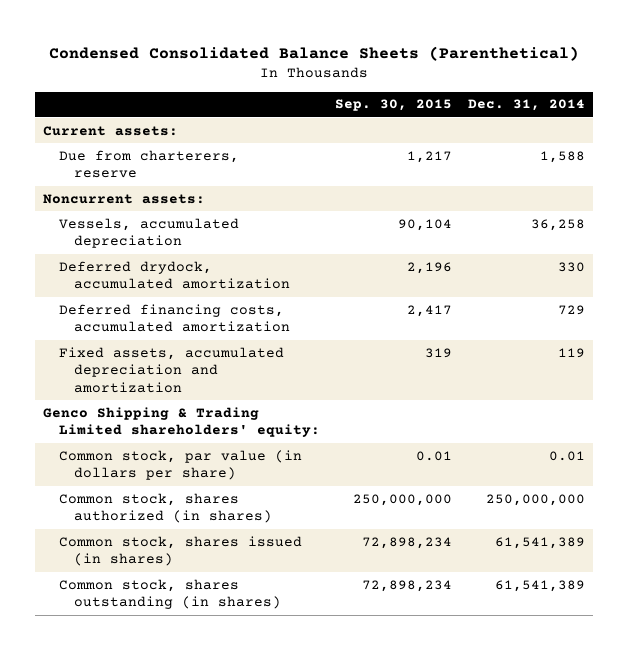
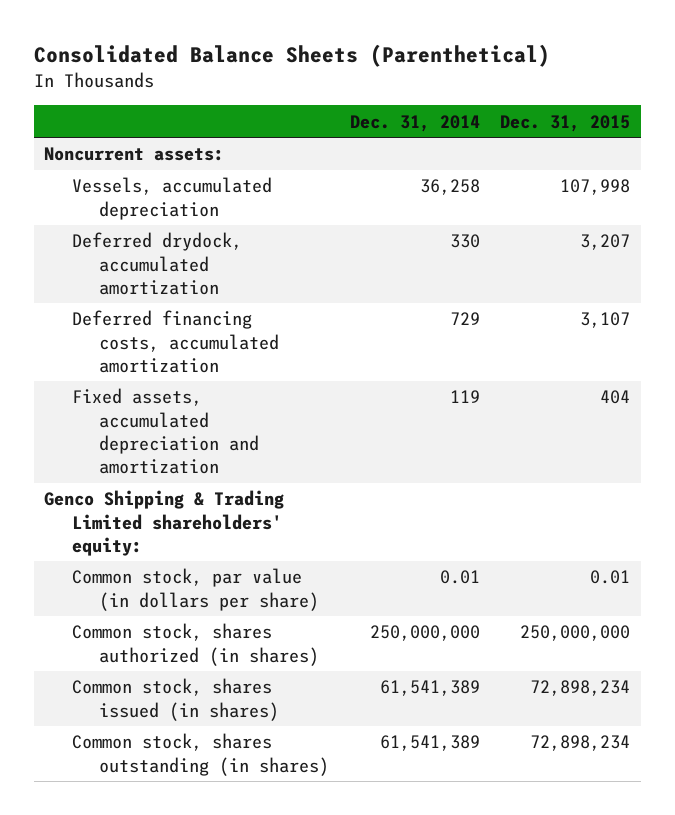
[48,45,579,61] Condensed Consolidated Balance Sheets (Parenthetical) -> [34,44,551,68] Consolidated Balance Sheets (Parenthetical)
[335,99,453,112] Sep. 30, 2015 -> none
none -> [500,114,631,132] Dec. 31, 2015
[43,125,179,136] Current assets: -> none
[58,149,239,179] Due from charterers, reserve -> none

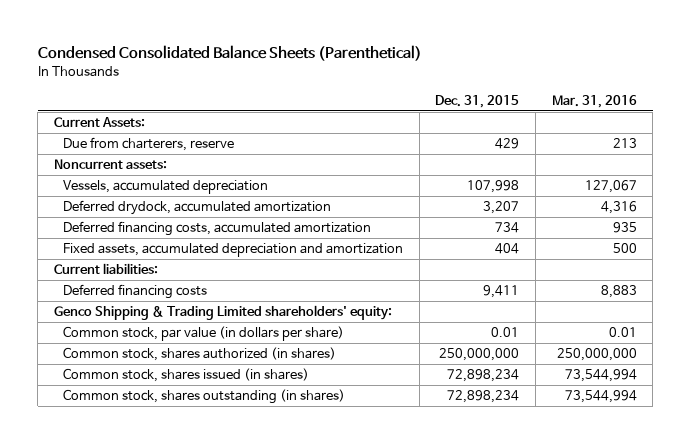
[34,44,551,68] Consolidated Balance Sheets (Parenthetical) -> [37,45,422,62] Condensed Consolidated Balance Sheets (Parenthetical)
[349,114,480,132] Dec. 31, 2014 -> none
none -> [551,94,637,108] Mar. 31, 2016
none -> [53,117,145,128] Current Assets:
none -> [63,137,235,152] Due from charterers, reserve
[580,312,631,329] 3,107 -> [495,222,520,234] 734
none -> [53,263,158,275] Current liabilities:
none -> [63,284,208,300] Deferred financing costs

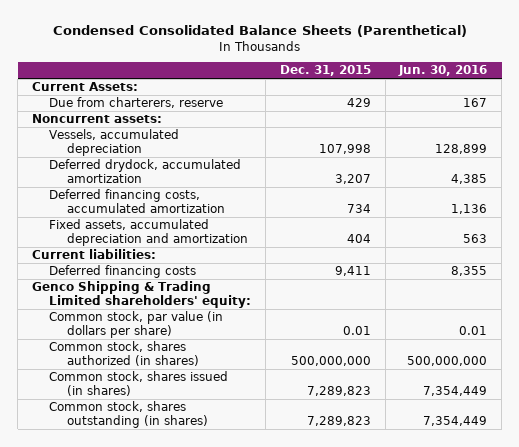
[551,94,637,108] Mar. 31, 2016 -> none
none -> [398,65,488,77] Jun. 30, 2016
[439,348,520,362] 250,000,000 -> [290,355,371,366] 500,000,000
[447,369,520,383] 72,898,234 -> [306,385,371,396] 7,289,823
[447,390,520,404] 72,898,234 -> [306,415,371,426] 7,289,823

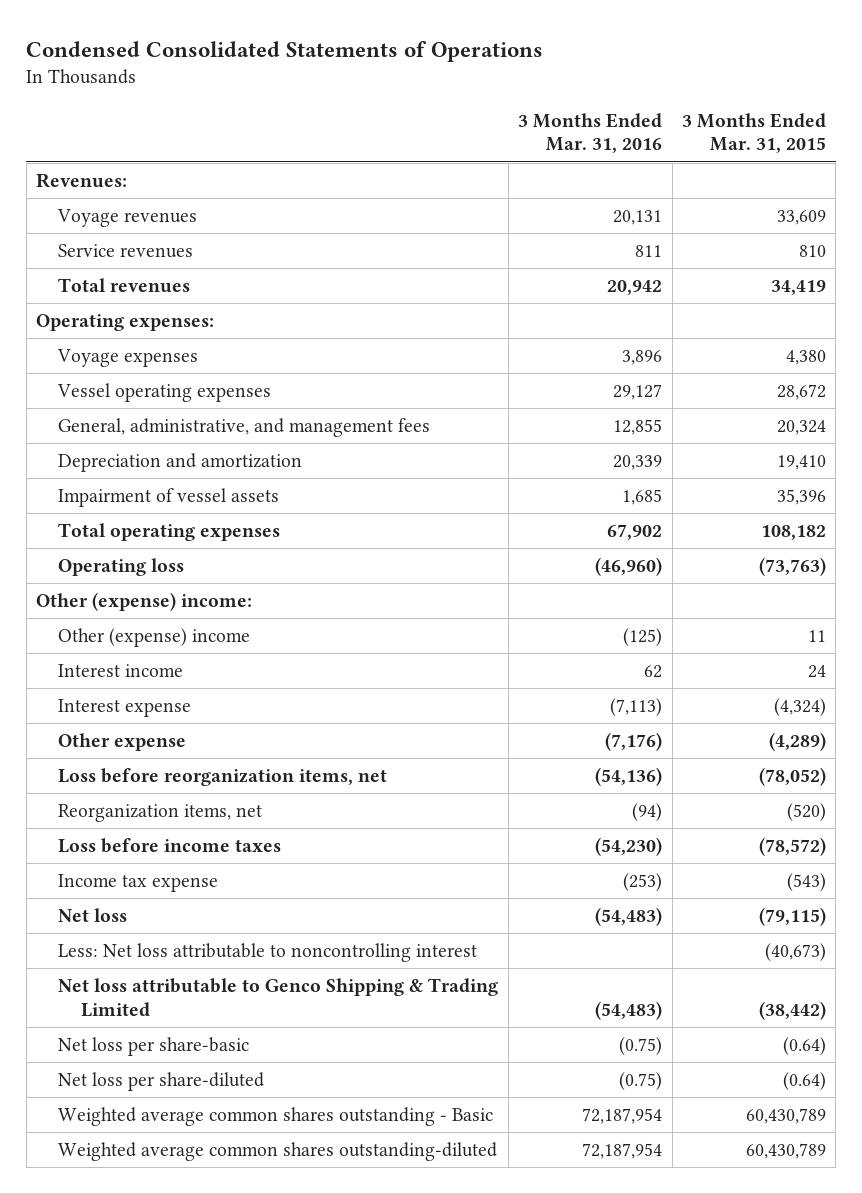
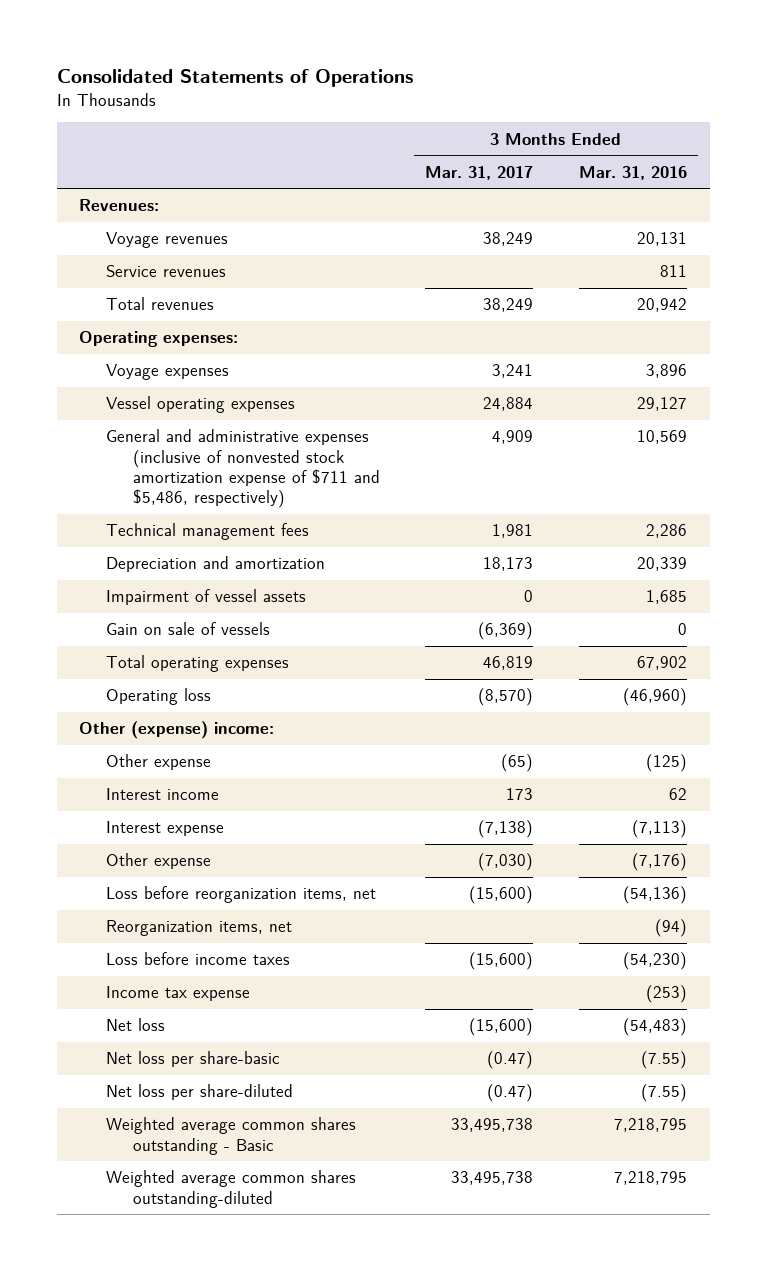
[26,40,544,62] Condensed Consolidated Statements of Operations -> [56,68,413,87] Consolidated Statements of Operations
[682,112,827,154] 3 Months Ended Mar. 31, 2015 -> none
none -> [425,165,534,180] Mar. 31, 2017
[58,417,431,437] General, administrative, and management fees -> none
none -> [106,429,380,509] General and administrative expenses (inclusive of nonvested stock amortization expense of $711 and $5,486, respectively)
none -> [106,523,310,541] Technical management fees
none -> [106,622,271,636] Gain on sale of vessels
[58,627,251,647] Other (expense) income -> [106,754,212,771] Other expense
[58,942,478,962] Less: Net loss attributable to noncontrolling interest -> none
[58,977,499,1017] Net loss attributable to Genco Shipping & Trading Limited -> none
[619,1036,663,1055] (0.75) -> [640,1051,687,1070] (7.55)
[619,1071,663,1090] (0.75) -> [640,1084,687,1103] (7.55)
[582,1107,663,1124] 72,187,954 -> [613,1118,687,1133] 7,218,795
[582,1142,663,1159] 72,187,954 -> [613,1171,687,1186] 7,218,795

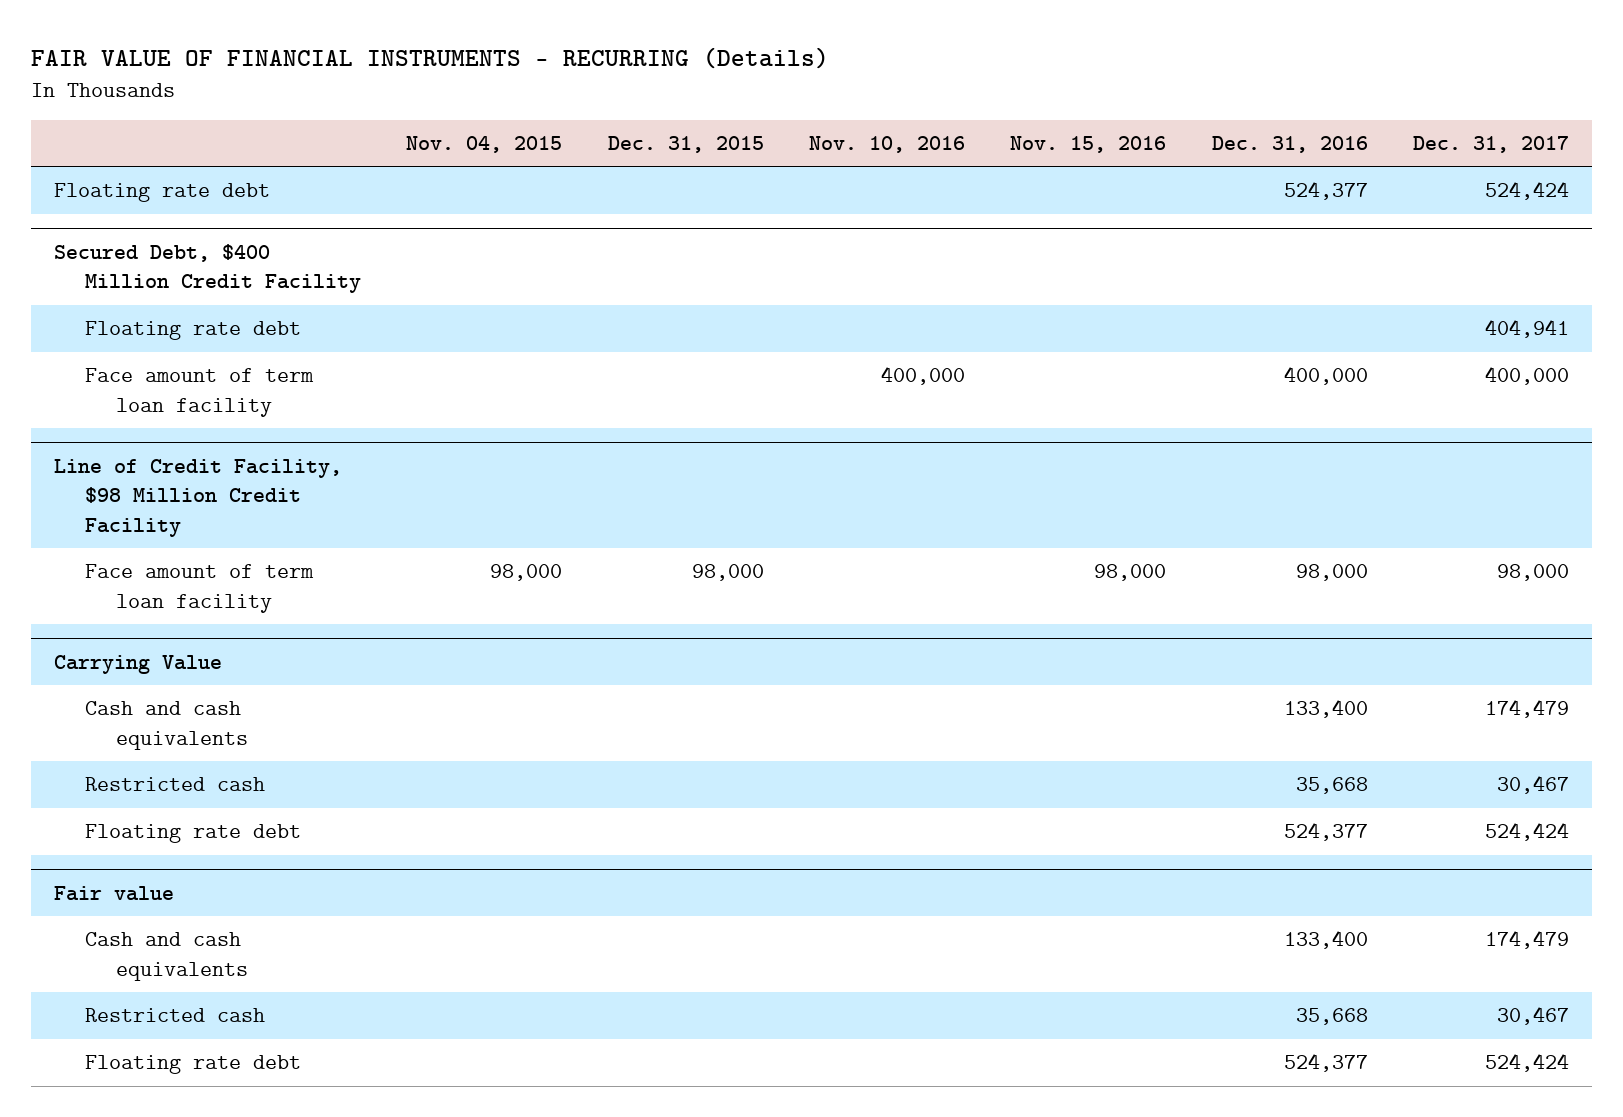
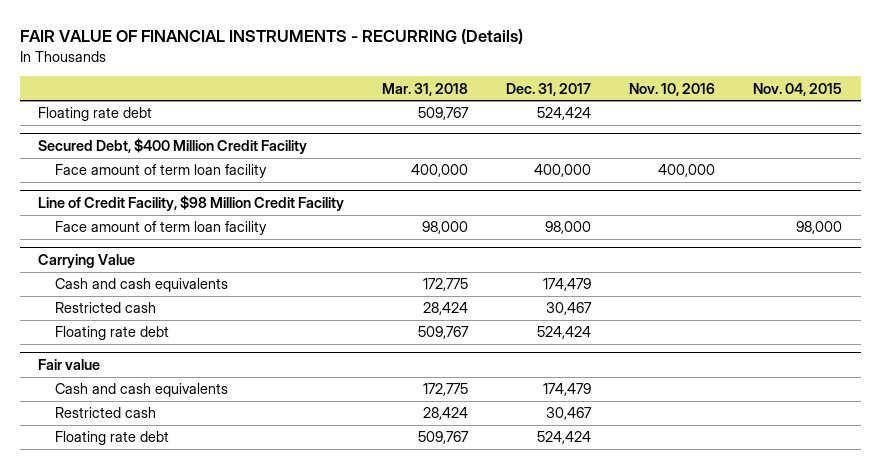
[607,135,764,153] Dec. 31, 2015 -> none
[1010,135,1167,153] Nov. 15, 2016 -> none
[1211,135,1368,153] Dec. 31, 2016 -> none
none -> [382,82,469,96] Mar. 31, 2018
[84,321,301,341] Floating rate debt -> none

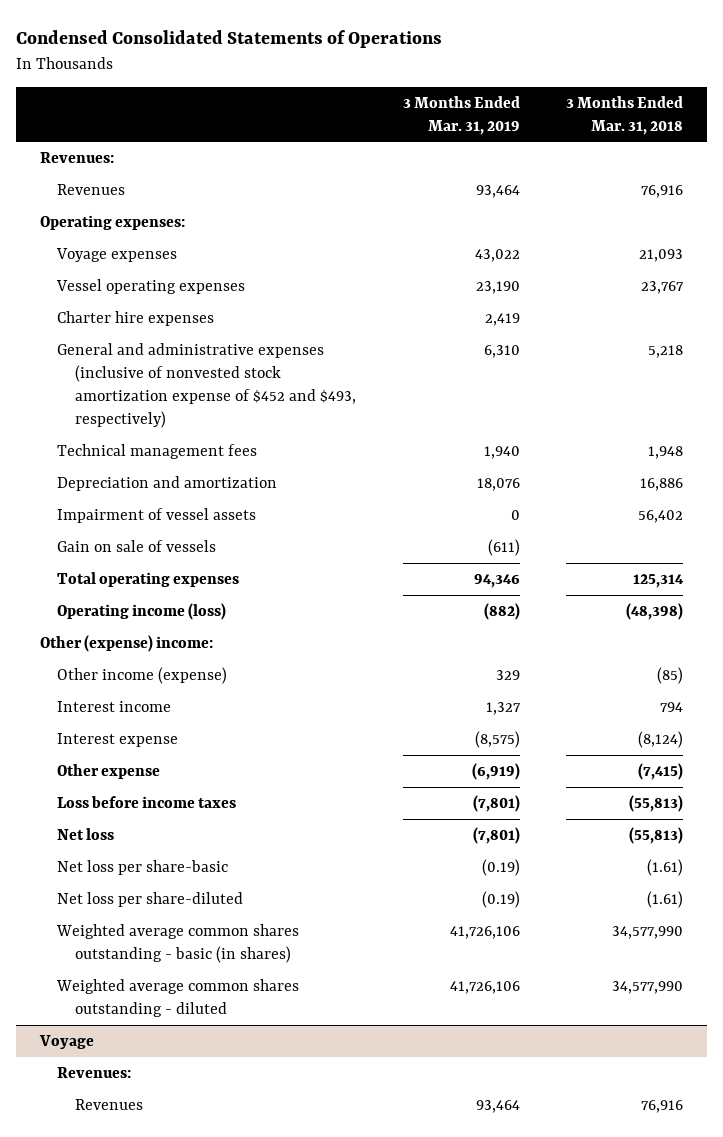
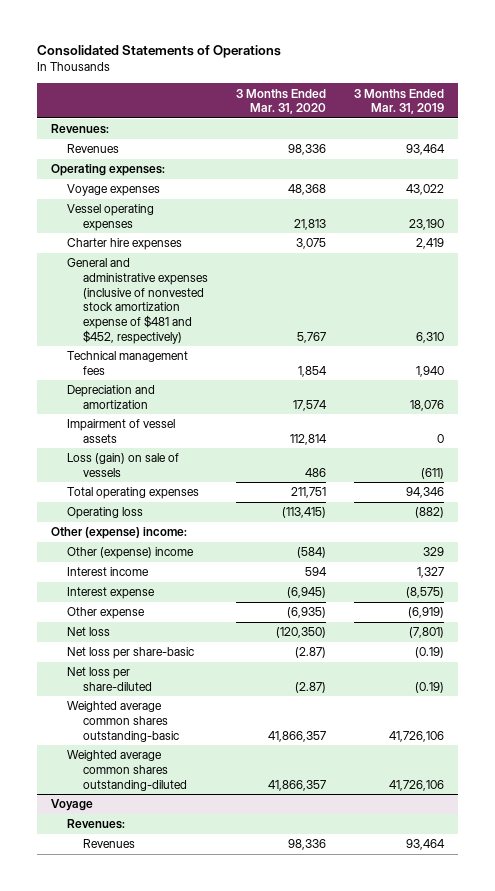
[16,30,443,49] Condensed Consolidated Statements of Operations -> [36,45,281,59] Consolidated Statements of Operations
[566,95,684,135] 3 Months Ended Mar. 31, 2018 -> none
none -> [236,88,327,115] 3 Months Ended Mar. 31, 2020
[57,343,356,428] General and administrative expenses (inclusive of nonvested stock amortization expense of $452 and $493, respectively) -> [67,258,209,345] General and administrative expenses (inclusive of nonvested stock amortization expense of $481 and $452, respectively)
[57,540,217,553] Gain on sale of vessels -> [67,453,180,477] Loss (gain) on sale of vessels
[57,603,227,621] Operating income (loss) -> [67,507,144,520] Operating loss
[57,667,228,685] Other income (expense) -> [67,547,195,560] Other (expense) income
[57,796,237,809] Loss before income taxes -> none
[56,924,300,964] Weighted average common shares outstanding - basic (in shares) -> [67,701,180,742] Weighted average common shares outstanding-basic
[56,979,300,1018] Weighted average common shares outstanding - diluted -> [67,750,188,791] Weighted average common shares outstanding-diluted

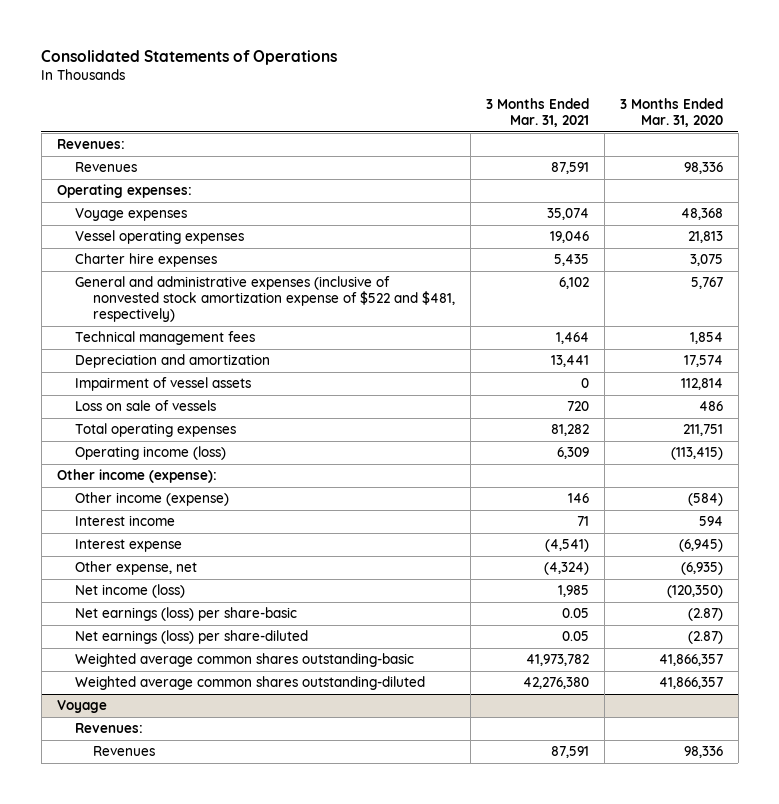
[354,88,445,115] 3 Months Ended Mar. 31, 2019 -> none
none -> [485,98,589,128] 3 Months Ended Mar. 31, 2021
[67,258,209,345] General and administrative expenses (inclusive of nonvested stock amortization expense of $481 and $452, respectively) -> [74,276,455,322] General and administrative expenses (inclusive of nonvested stock amortization expense of $522 and $481, respectively)
[67,453,180,477] Loss (gain) on sale of vessels -> [74,400,216,412] Loss on sale of vessels
[67,507,144,520] Operating loss -> [74,446,226,461] Operating income (loss)
[50,527,187,540] Other (expense) income: -> [56,469,217,484] Other income (expense):
[67,547,195,560] Other (expense) income -> [74,492,229,507] Other income (expense)
[67,607,146,620] Other expense -> [74,561,197,576] Other expense, net
[67,627,111,637] Net loss -> [74,584,185,599] Net income (loss)
[67,647,195,660] Net loss per share-basic -> [74,607,297,622] Net earnings (loss) per share-basic
[67,667,153,691] Net loss per share-diluted -> [74,630,308,645] Net earnings (loss) per share-diluted

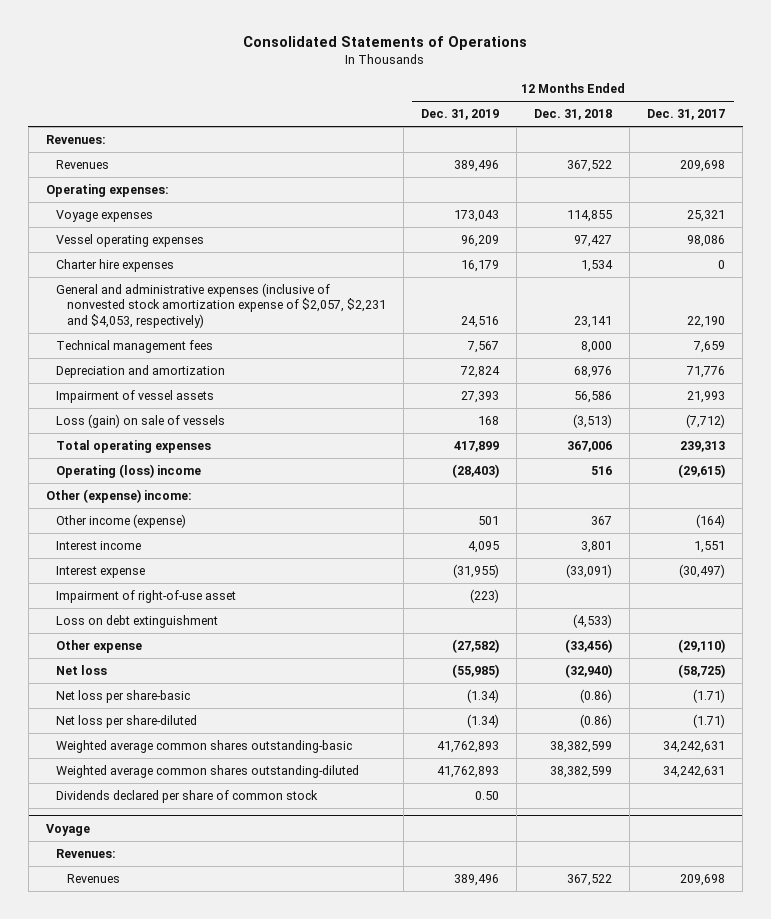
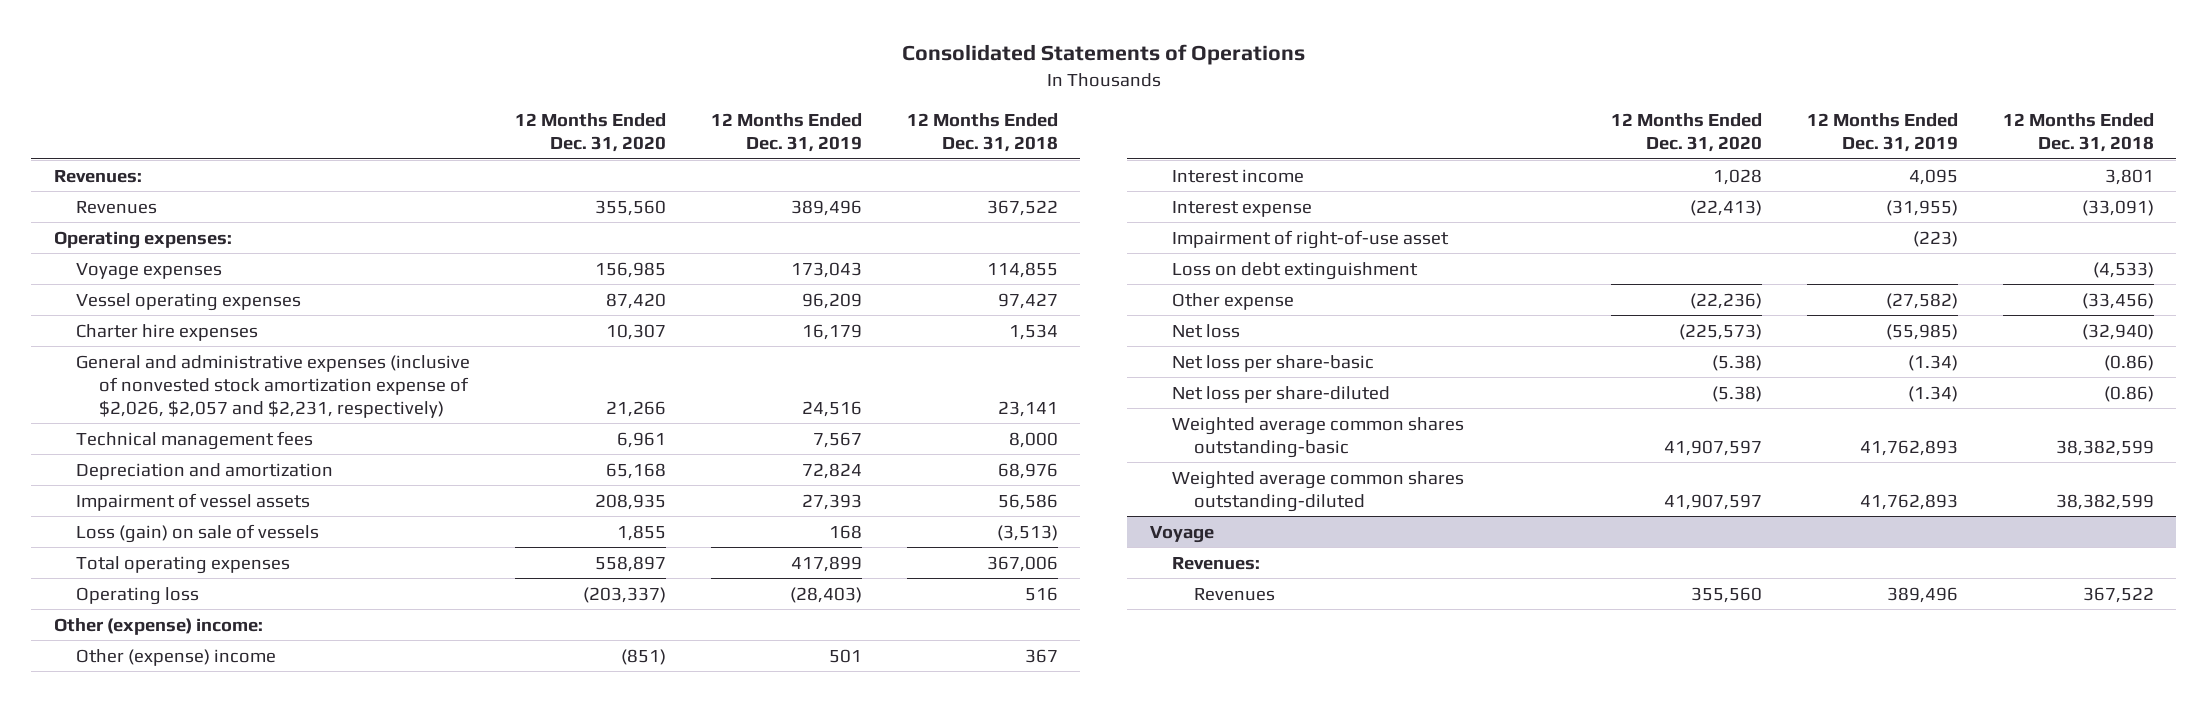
[647,109,726,121] Dec. 31, 2017 -> none
none -> [515,113,667,153] 12 Months Ended Dec. 31, 2020
[56,282,387,328] General and administrative expenses (inclusive of nonvested stock amortization expense of $2,057, $2,231 and $4,053, respectively) -> [76,354,471,418] General and administrative expenses (inclusive of nonvested stock amortization expense of $2,026, $2,057 and $2,231, respectively)
[56,463,202,478] Operating (loss) income -> [76,586,200,605] Operating loss
[56,513,187,528] Other income (expense) -> [76,648,277,666] Other (expense) income
[56,789,319,803] Dividends declared per share of common stock -> none

